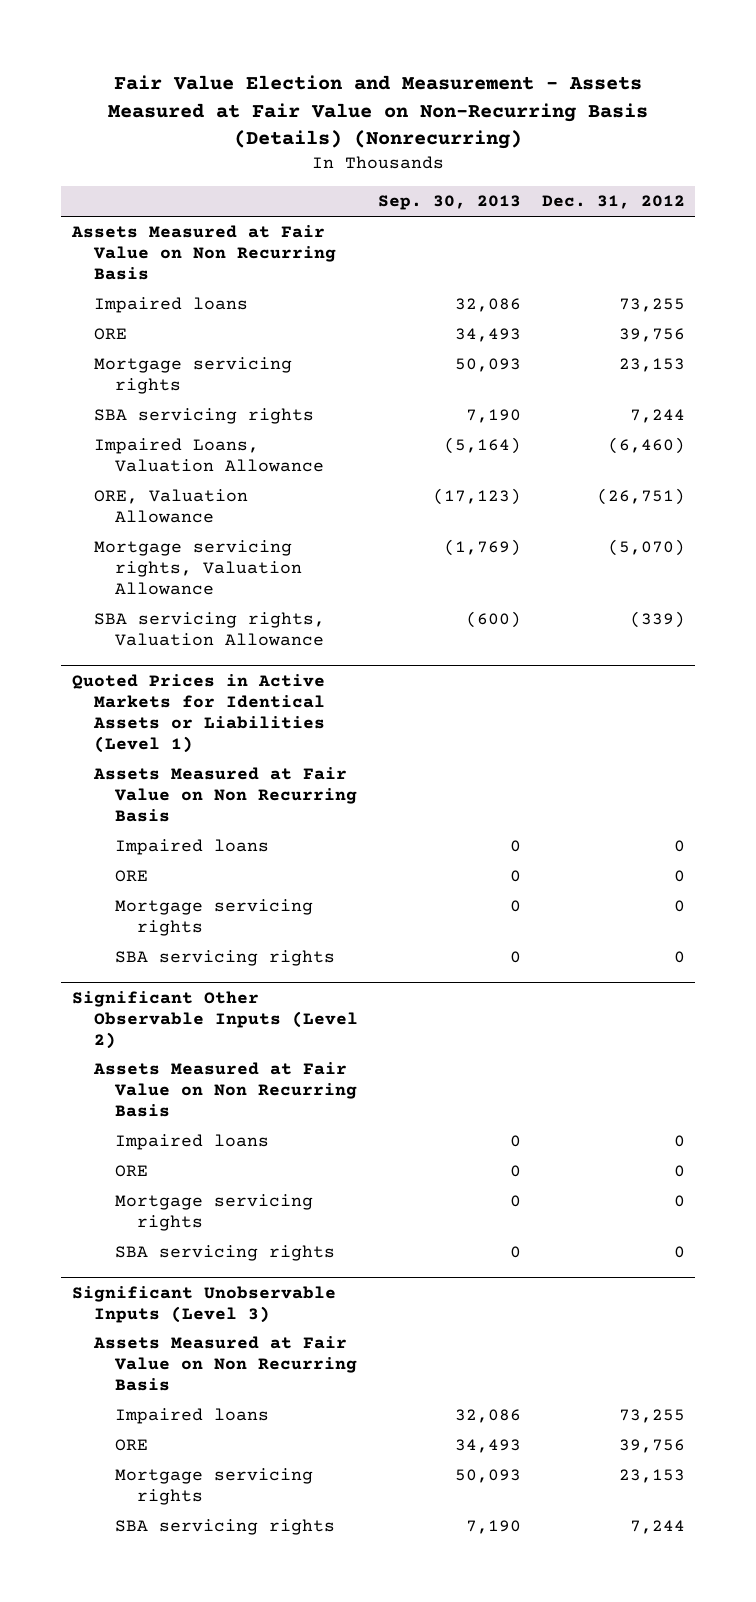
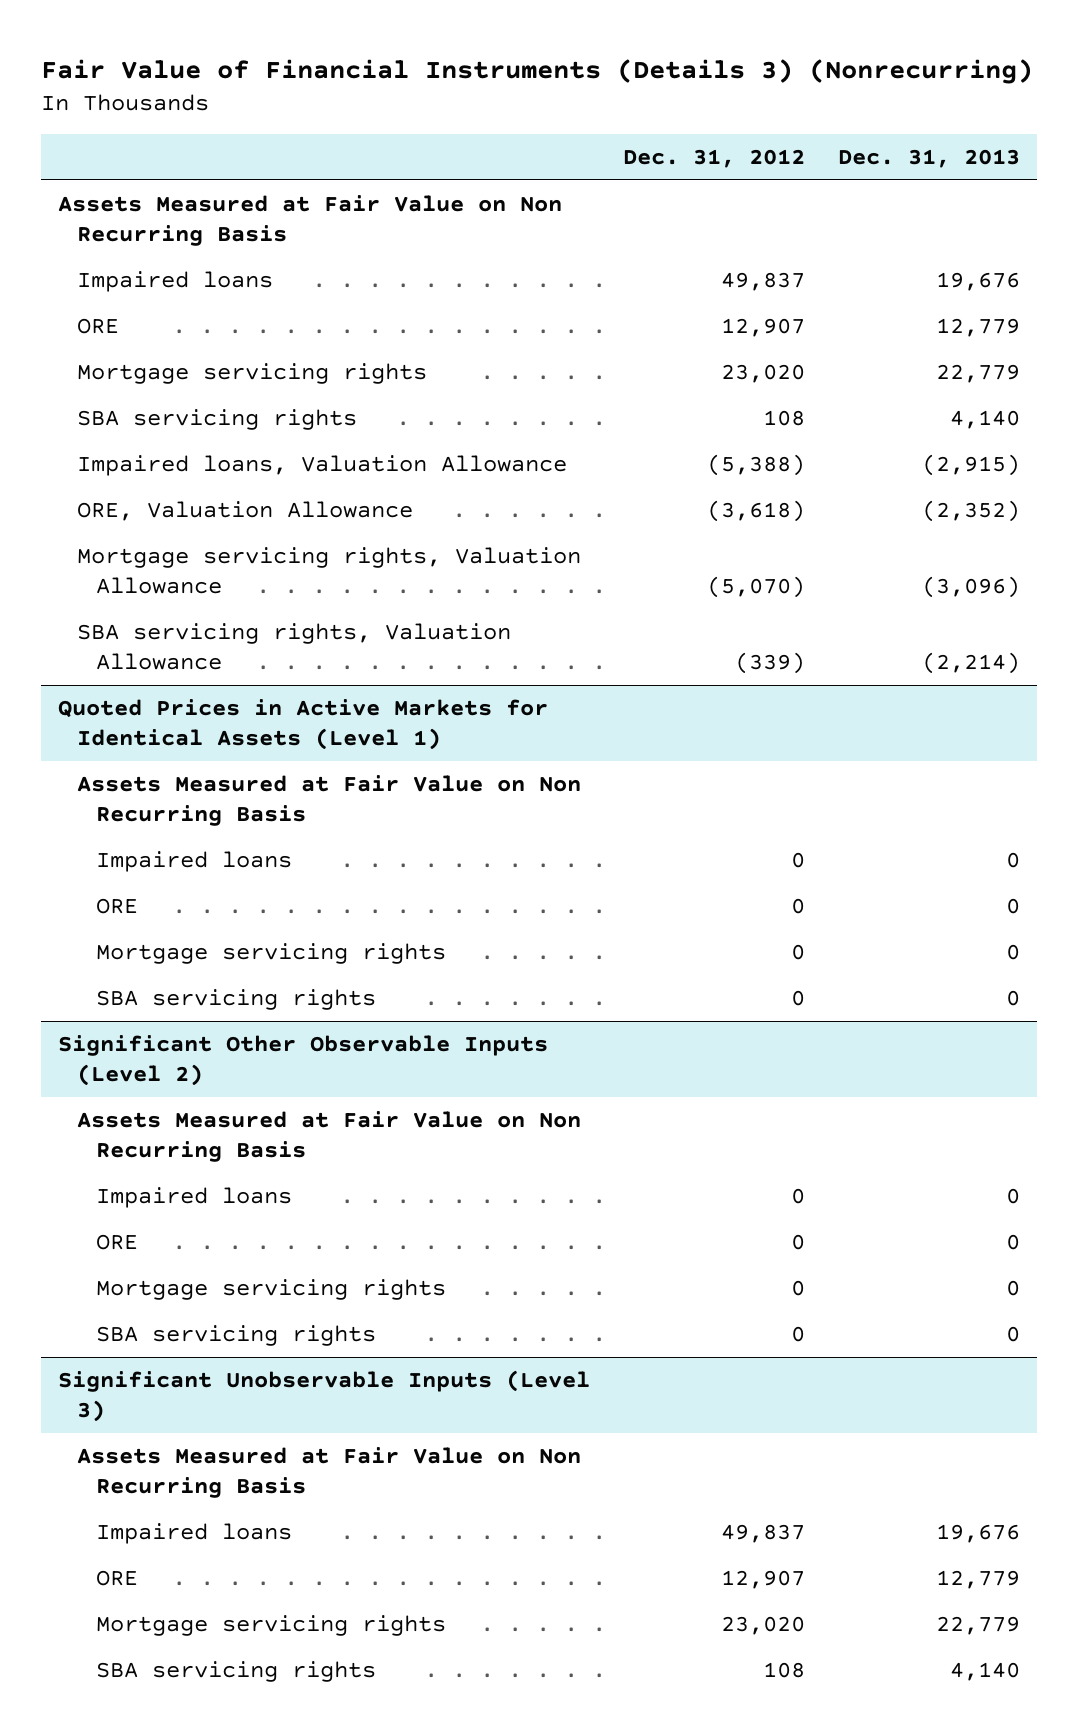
[108,74,649,150] Fair Value Election and Measurement - Assets Measured at Fair Value on Non-Recurring Basis (Details) (Nonrecurring) -> [41,58,1034,84] Fair Value of Financial Instruments (Details 3) (Nonrecurring)
[378,195,522,211] Sep. 30, 2013 -> none
none -> [838,148,1021,168] Dec. 31, 2013
[618,298,685,313] 73,255 -> [720,271,805,291] 49,837
[618,328,685,343] 39,756 -> [720,317,805,337] 12,907
[618,358,685,373] 23,153 -> [720,363,805,383] 23,020
[629,409,685,424] 7,244 -> [762,409,805,426] 108
[93,438,325,473] Impaired Loans, Valuation Allowance -> [76,454,567,476] Impaired loans, Valuation Allowance
[607,437,685,455] (6,460) -> [706,453,805,476] (5,388)
[596,488,685,506] (26,751) -> [706,499,805,522] (3,618)
[71,673,325,753] Quoted Prices in Active Markets for Identical Assets or Liabilities (Level 1) -> [57,698,548,751] Quoted Prices in Active Markets for Identical Assets (Level 1)
[618,1409,685,1424] 73,255 -> [720,1523,805,1543] 49,837
[618,1439,685,1454] 39,756 -> [720,1569,805,1589] 12,907
[618,1469,685,1484] 23,153 -> [720,1615,805,1635] 23,020
[629,1520,685,1535] 7,244 -> [762,1661,805,1678] 108

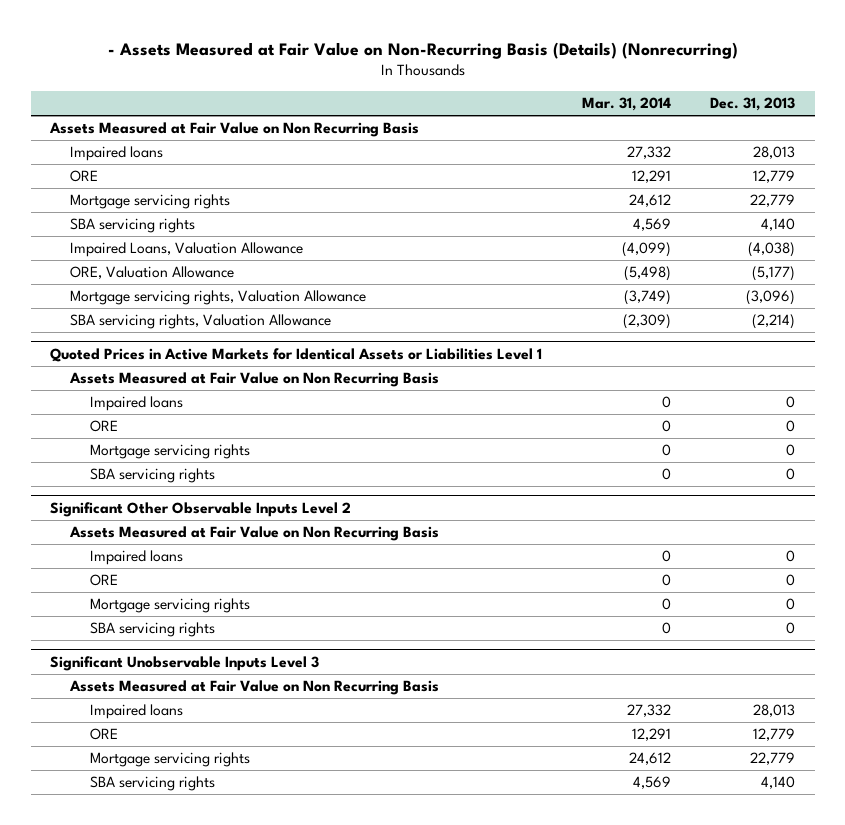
[41,58,1034,84] Fair Value of Financial Instruments (Details 3) (Nonrecurring) -> [107,41,738,59] - Assets Measured at Fair Value on Non-Recurring Basis (Details) (Nonrecurring)
[622,148,805,168] Dec. 31, 2012 -> none
none -> [581,97,671,112] Mar. 31, 2014
[936,271,1021,291] 19,676 -> [753,146,796,160] 28,013
[76,454,567,476] Impaired loans, Valuation Allowance -> [70,242,304,258] Impaired Loans, Valuation Allowance
[922,453,1021,476] (2,915) -> [748,242,796,258] (4,038)
[922,499,1021,522] (2,352) -> [752,266,796,282] (5,177)
[57,698,548,751] Quoted Prices in Active Markets for Identical Assets (Level 1) -> [50,347,543,362] Quoted Prices in Active Markets for Identical Assets or Liabilities Level 1
[57,1034,548,1087] Significant Other Observable Inputs (Level 2) -> [50,501,352,517] Significant Other Observable Inputs Level 2
[57,1369,590,1423] Significant Unobservable Inputs (Level 3) -> [50,655,320,671] Significant Unobservable Inputs Level 3
[936,1523,1021,1543] 19,676 -> [753,704,796,718] 28,013

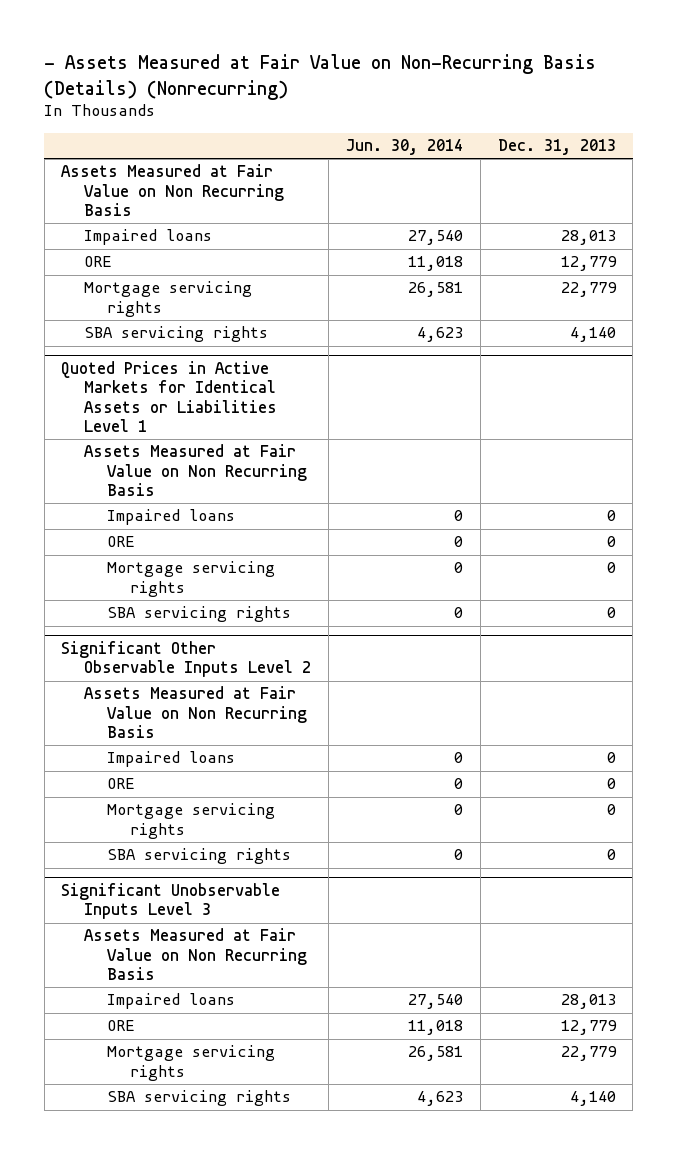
[581,97,671,112] Mar. 31, 2014 -> none
none -> [345,139,463,156] Jun. 30, 2014
[70,242,304,258] Impaired Loans, Valuation Allowance -> none
[70,266,235,280] ORE, Valuation Allowance -> none
[70,290,367,306] Mortgage servicing rights, Valuation Allowance -> none
[70,314,332,330] SBA servicing rights, Valuation Allowance -> none

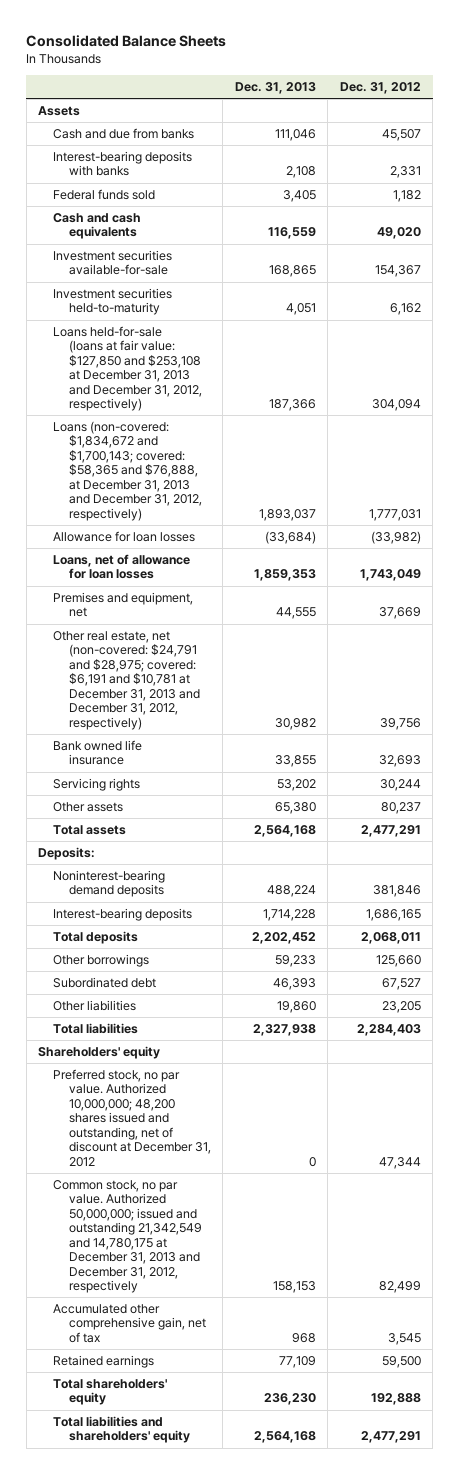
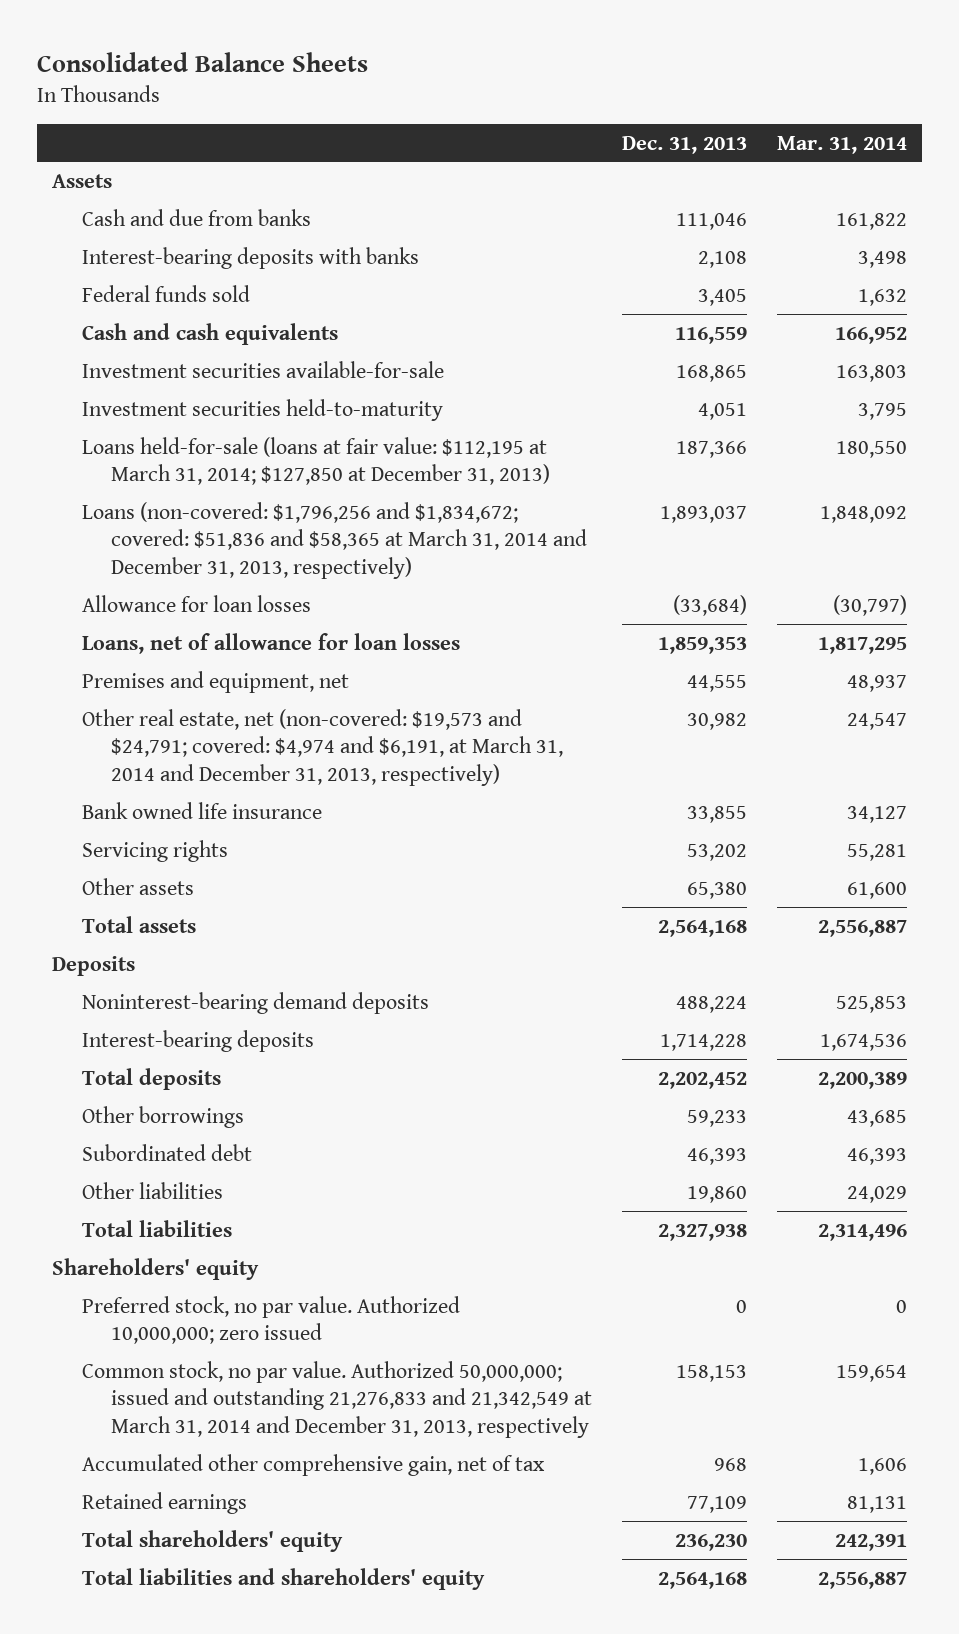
[339,82,421,95] Dec. 31, 2012 -> none
none -> [776,135,907,154] Mar. 31, 2014
[53,325,202,412] Loans held-for-sale (loans at fair value: $127,850 and $253,108 at December 31, 2013 and December 31, 2012, respectively) -> [81,436,551,486] Loans held-for-sale (loans at fair value: $112,195 at March 31, 2014; $127,850 at December 31, 2013)
[53,420,202,521] Loans (non-covered: $1,834,672 and $1,700,143; covered: $58,365 and $76,888, at December 31, 2013 and December 31, 2012, respectively) -> [81,501,588,579] Loans (non-covered: $1,796,256 and $1,834,672; covered: $51,836 and $58,365 at March 31, 2014 and December 31, 2013, respectively)
[53,630,200,730] Other real estate, net (non-covered: $24,791 and $28,975; covered: $6,191 and $10,781 at December 31, 2013 and December 31, 2012, respectively) -> [81,708,564,786] Other real estate, net (non-covered: $19,573 and $24,791; covered: $4,974 and $6,191, at March 31, 2014 and December 31, 2013, respectively)
[38,846,96,860] Deposits: -> [52,955,136,976] Deposits
[53,1068,211,1167] Preferred stock, no par value. Authorized 10,000,000; 48,200 shares issued and outstanding, net of discount at December 31, 2012 -> [81,1295,460,1345] Preferred stock, no par value. Authorized 10,000,000; zero issued
[53,1179,202,1294] Common stock, no par value. Authorized 50,000,000; issued and outstanding 21,342,549 and 14,780,175 at December 31, 2013 and December 31, 2012, respectively -> [81,1360,593,1438] Common stock, no par value. Authorized 50,000,000; issued and outstanding 21,276,833 and 21,342,549 at March 31, 2014 and December 31, 2013, respectively

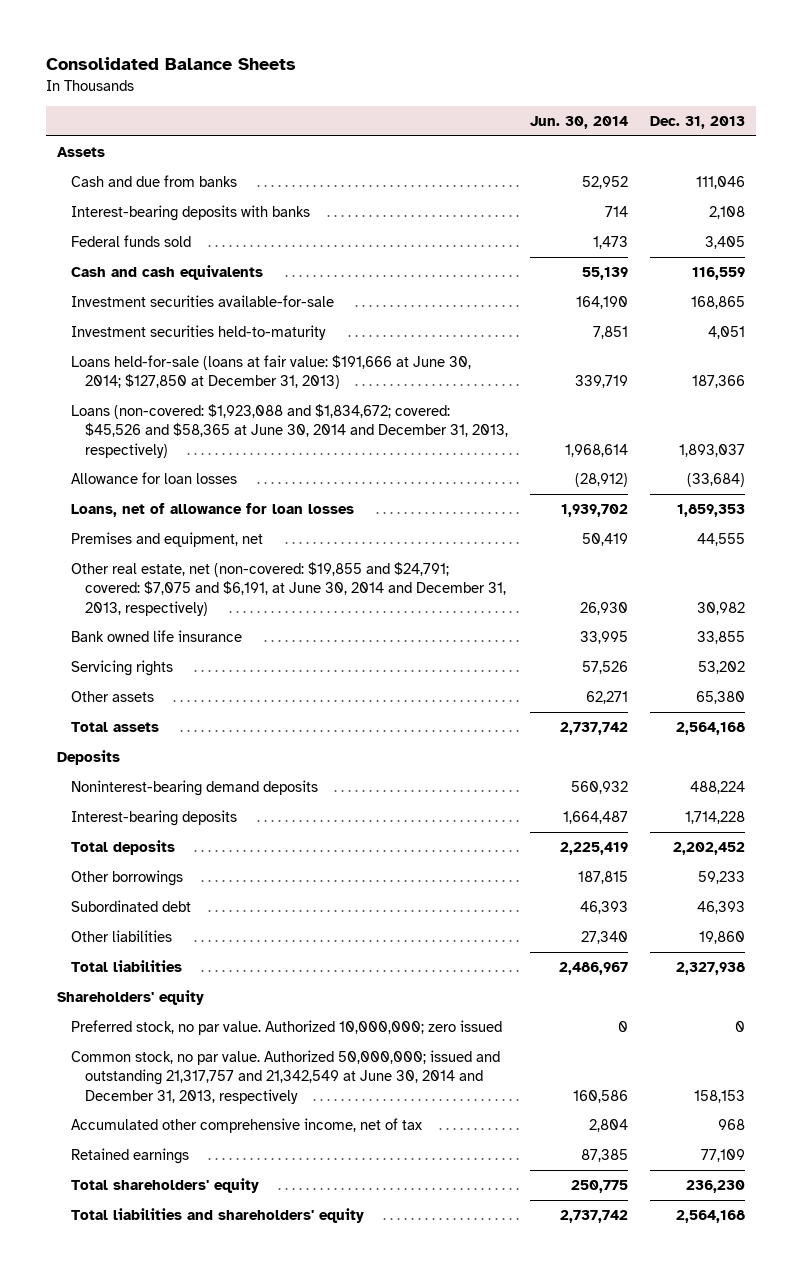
[776,135,907,154] Mar. 31, 2014 -> none
none -> [530,115,629,129] Jun. 30, 2014
[81,436,551,486] Loans held-for-sale (loans at fair value: $112,195 at March 31, 2014; $127,850 at December 31, 2013) -> [71,355,472,390] Loans held-for-sale (loans at fair value: $191,666 at June 30, 2014; $127,850 at December 31, 2013)
[81,501,588,579] Loans (non-covered: $1,796,256 and $1,834,672; covered: $51,836 and $58,365 at March 31, 2014 and December 31, 2013, respectively) -> [71,404,509,458] Loans (non-covered: $1,923,088 and $1,834,672; covered: $45,526 and $58,365 at June 30, 2014 and December 31, 2013, respectively)
[81,708,564,786] Other real estate, net (non-covered: $19,573 and $24,791; covered: $4,974 and $6,191, at March 31, 2014 and December 31, 2013, respectively) -> [71,562,507,616] Other real estate, net (non-covered: $19,855 and $24,791; covered: $7,075 and $6,191, at June 30, 2014 and December 31, 2013, respectively)
[81,1360,593,1438] Common stock, no par value. Authorized 50,000,000; issued and outstanding 21,276,833 and 21,342,549 at March 31, 2014 and December 31, 2013, respectively -> [71,1050,501,1104] Common stock, no par value. Authorized 50,000,000; issued and outstanding 21,317,757 and 21,342,549 at June 30, 2014 and December 31, 2013, respectively
[81,1453,545,1476] Accumulated other comprehensive gain, net of tax -> [71,1118,423,1134] Accumulated other comprehensive income, net of tax

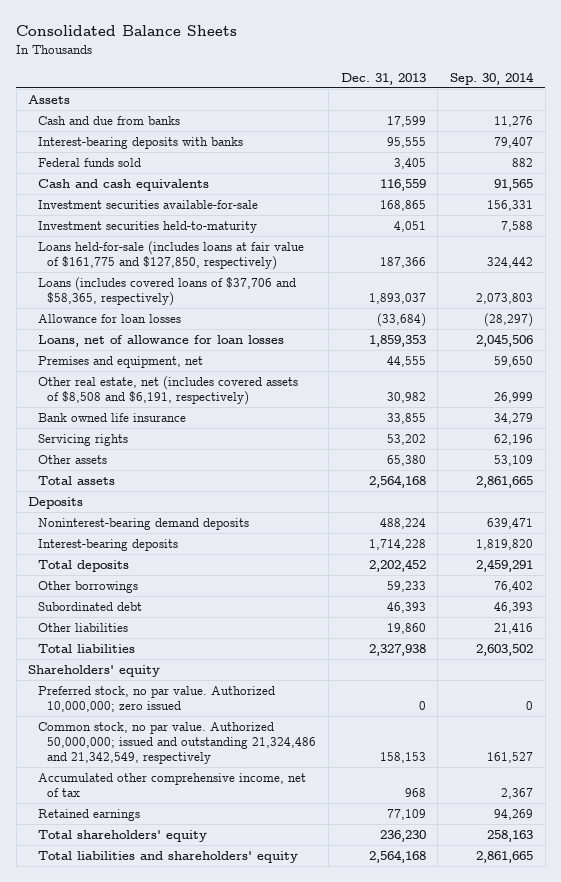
[530,115,629,129] Jun. 30, 2014 -> none
none -> [449,71,534,85] Sep. 30, 2014
[696,176,746,190] 111,046 -> [386,115,426,127] 17,599
[709,206,746,220] 2,108 -> [386,136,426,148] 95,555
[71,355,472,390] Loans held-for-sale (loans at fair value: $191,666 at June 30, 2014; $127,850 at December 31, 2013) -> [37,240,304,271] Loans held-for-sale (includes loans at fair value of $161,775 and $127,850, respectively)
[71,404,509,458] Loans (non-covered: $1,923,088 and $1,834,672; covered: $45,526 and $58,365 at June 30, 2014 and December 31, 2013, respectively) -> [37,276,296,307] Loans (includes covered loans of $37,706 and $58,365, respectively)
[71,562,507,616] Other real estate, net (non-covered: $19,855 and $24,791; covered: $7,075 and $6,191, at June 30, 2014 and December 31, 2013, respectively) -> [37,375,298,406] Other real estate, net (includes covered assets of $8,508 and $6,191, respectively)
[71,1050,501,1104] Common stock, no par value. Authorized 50,000,000; issued and outstanding 21,317,757 and 21,342,549 at June 30, 2014 and December 31, 2013, respectively -> [37,721,317,765] Common stock, no par value. Authorized 50,000,000; issued and outstanding 21,324,486 and 21,342,549, respectively

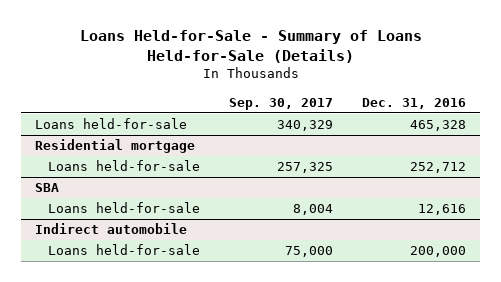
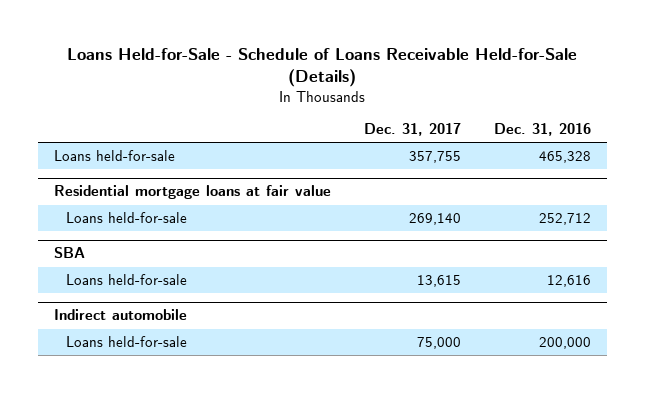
[79,30,422,64] Loans Held-for-Sale - Summary of Loans Held-for-Sale (Details) -> [67,47,578,88] Loans Held-for-Sale - Schedule of Loans Receivable Held-for-Sale (Details)
[229,97,334,110] Sep. 30, 2017 -> none
none -> [363,123,461,137] Dec. 31, 2017
[35,139,196,154] Residential mortgage -> [53,185,331,200] Residential mortgage loans at fair value

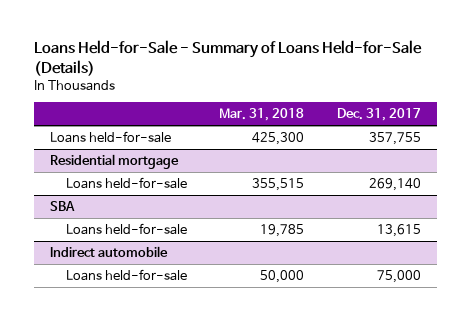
[67,47,578,88] Loans Held-for-Sale - Schedule of Loans Receivable Held-for-Sale (Details) -> [33,40,422,76] Loans Held-for-Sale - Summary of Loans Held-for-Sale (Details)
[493,123,591,137] Dec. 31, 2016 -> none
none -> [219,108,305,122] Mar. 31, 2018
[53,185,331,200] Residential mortgage loans at fair value -> [50,154,180,170] Residential mortgage

